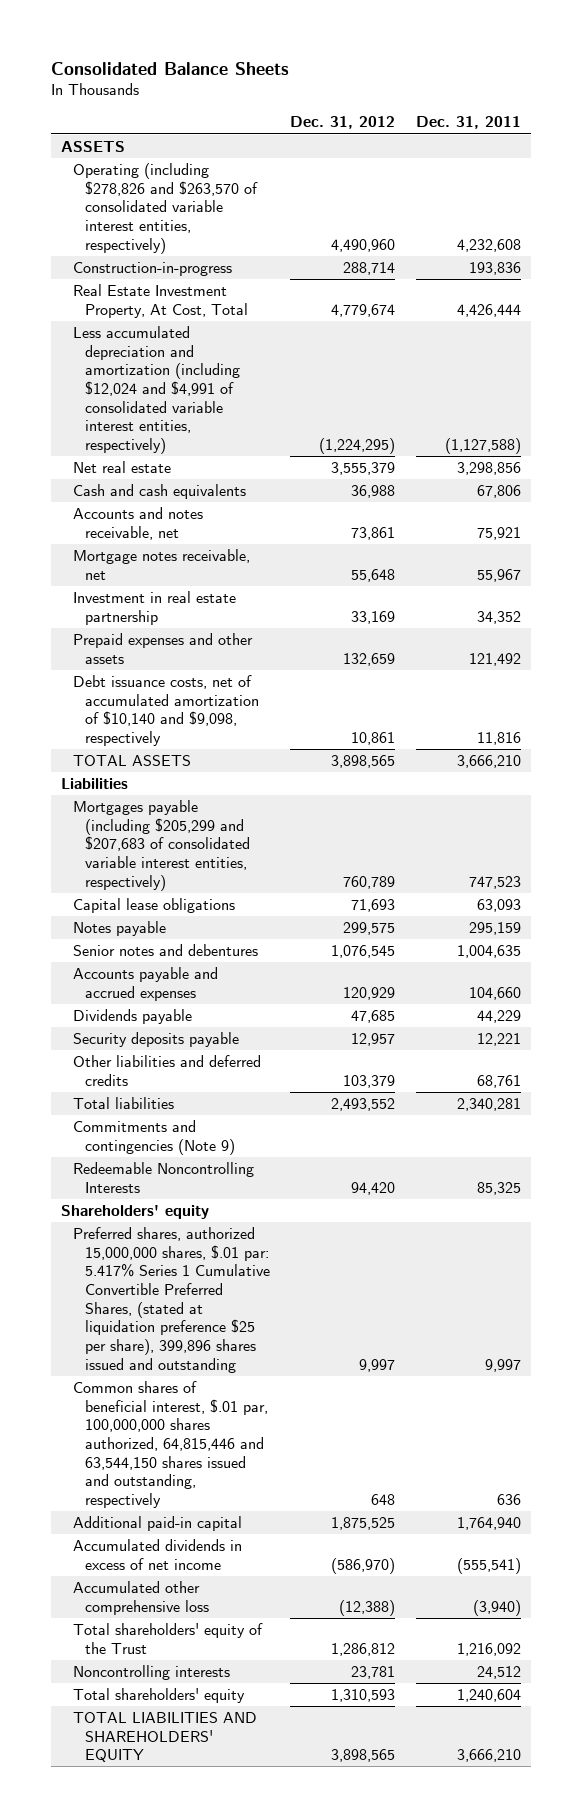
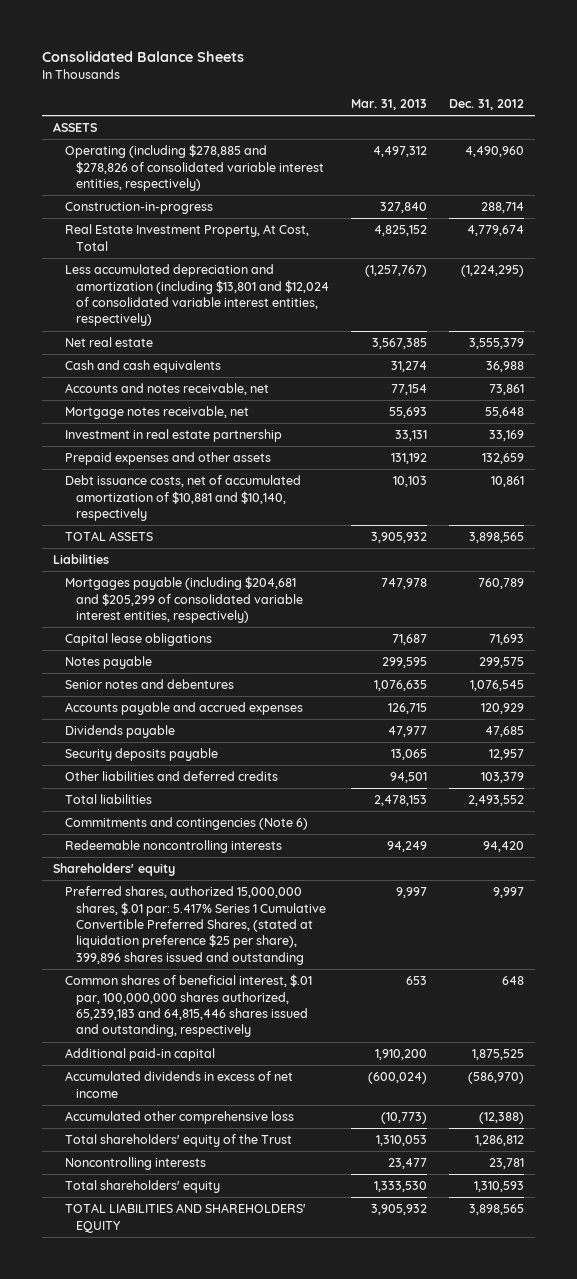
[416,116,522,130] Dec. 31, 2011 -> none
none -> [350,98,427,110] Mar. 31, 2013
[72,162,258,254] Operating (including $278,826 and $263,570 of consolidated variable interest entities, respectively) -> [64,144,324,192] Operating (including $278,885 and $278,826 of consolidated variable interest entities, respectively)
[72,325,240,455] Less accumulated depreciation and amortization (including $12,024 and $4,991 of consolidated variable interest entities, respectively) -> [64,264,329,327] Less accumulated depreciation and amortization (including $13,801 and $12,024 of consolidated variable interest entities, respectively)
[72,674,259,747] Debt issuance costs, net of accumulated amortization of $10,140 and $9,098, respectively -> [64,475,301,522] Debt issuance costs, net of accumulated amortization of $10,881 and $10,140, respectively
[72,799,250,891] Mortgages payable (including $205,299 and $207,683 of consolidated variable interest entities, respectively) -> [64,576,303,624] Mortgages payable (including $204,681 and $205,299 of consolidated variable interest entities, respectively)
[72,1119,235,1155] Commitments and contingencies (Note 9) -> [64,817,308,831] Commitments and contingencies (Note 6)
[72,1161,254,1193] Redeemable Noncontrolling Interests -> [64,840,282,854] Redeemable noncontrolling interests
[72,1380,268,1509] Common shares of beneficial interest, $.01 par, 100,000,000 shares authorized, 64,815,446 and 63,544,150 shares issued and outstanding, respectively -> [64,974,312,1038] Common shares of beneficial interest, $.01 par, 100,000,000 shares authorized, 65,239,183 and 64,815,446 shares issued and outstanding, respectively

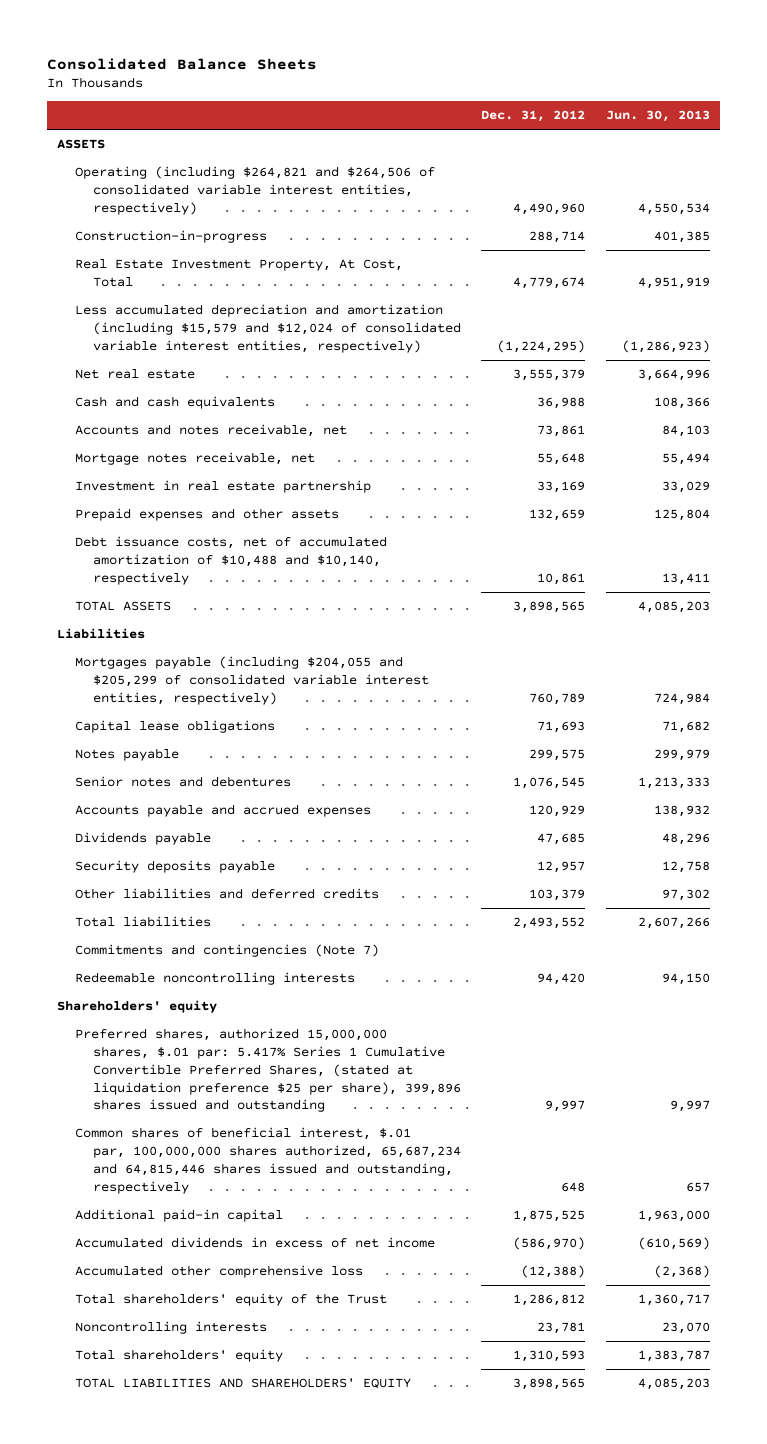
[350,98,427,110] Mar. 31, 2013 -> none
none -> [605,110,710,123] Jun. 30, 2013
[64,144,324,192] Operating (including $278,885 and $278,826 of consolidated variable interest entities, respectively) -> [75,166,436,215] Operating (including $264,821 and $264,506 of consolidated variable interest entities, respectively)
[64,264,329,327] Less accumulated depreciation and amortization (including $13,801 and $12,024 of consolidated variable interest entities, respectively) -> [75,304,461,353] Less accumulated depreciation and amortization (including $15,579 and $12,024 of consolidated variable interest entities, respectively)
[64,475,301,522] Debt issuance costs, net of accumulated amortization of $10,881 and $10,140, respectively -> [75,536,388,585] Debt issuance costs, net of accumulated amortization of $10,488 and $10,140, respectively
[64,576,303,624] Mortgages payable (including $204,681 and $205,299 of consolidated variable interest entities, respectively) -> [75,656,429,705] Mortgages payable (including $204,055 and $205,299 of consolidated variable interest entities, respectively)
[64,817,308,831] Commitments and contingencies (Note 6) -> [75,944,380,958] Commitments and contingencies (Note 7)
[64,974,312,1038] Common shares of beneficial interest, $.01 par, 100,000,000 shares authorized, 65,239,183 and 64,815,446 shares issued and outstanding, respectively -> [75,1127,461,1194] Common shares of beneficial interest, $.01 par, 100,000,000 shares authorized, 65,687,234 and 64,815,446 shares issued and outstanding, respectively

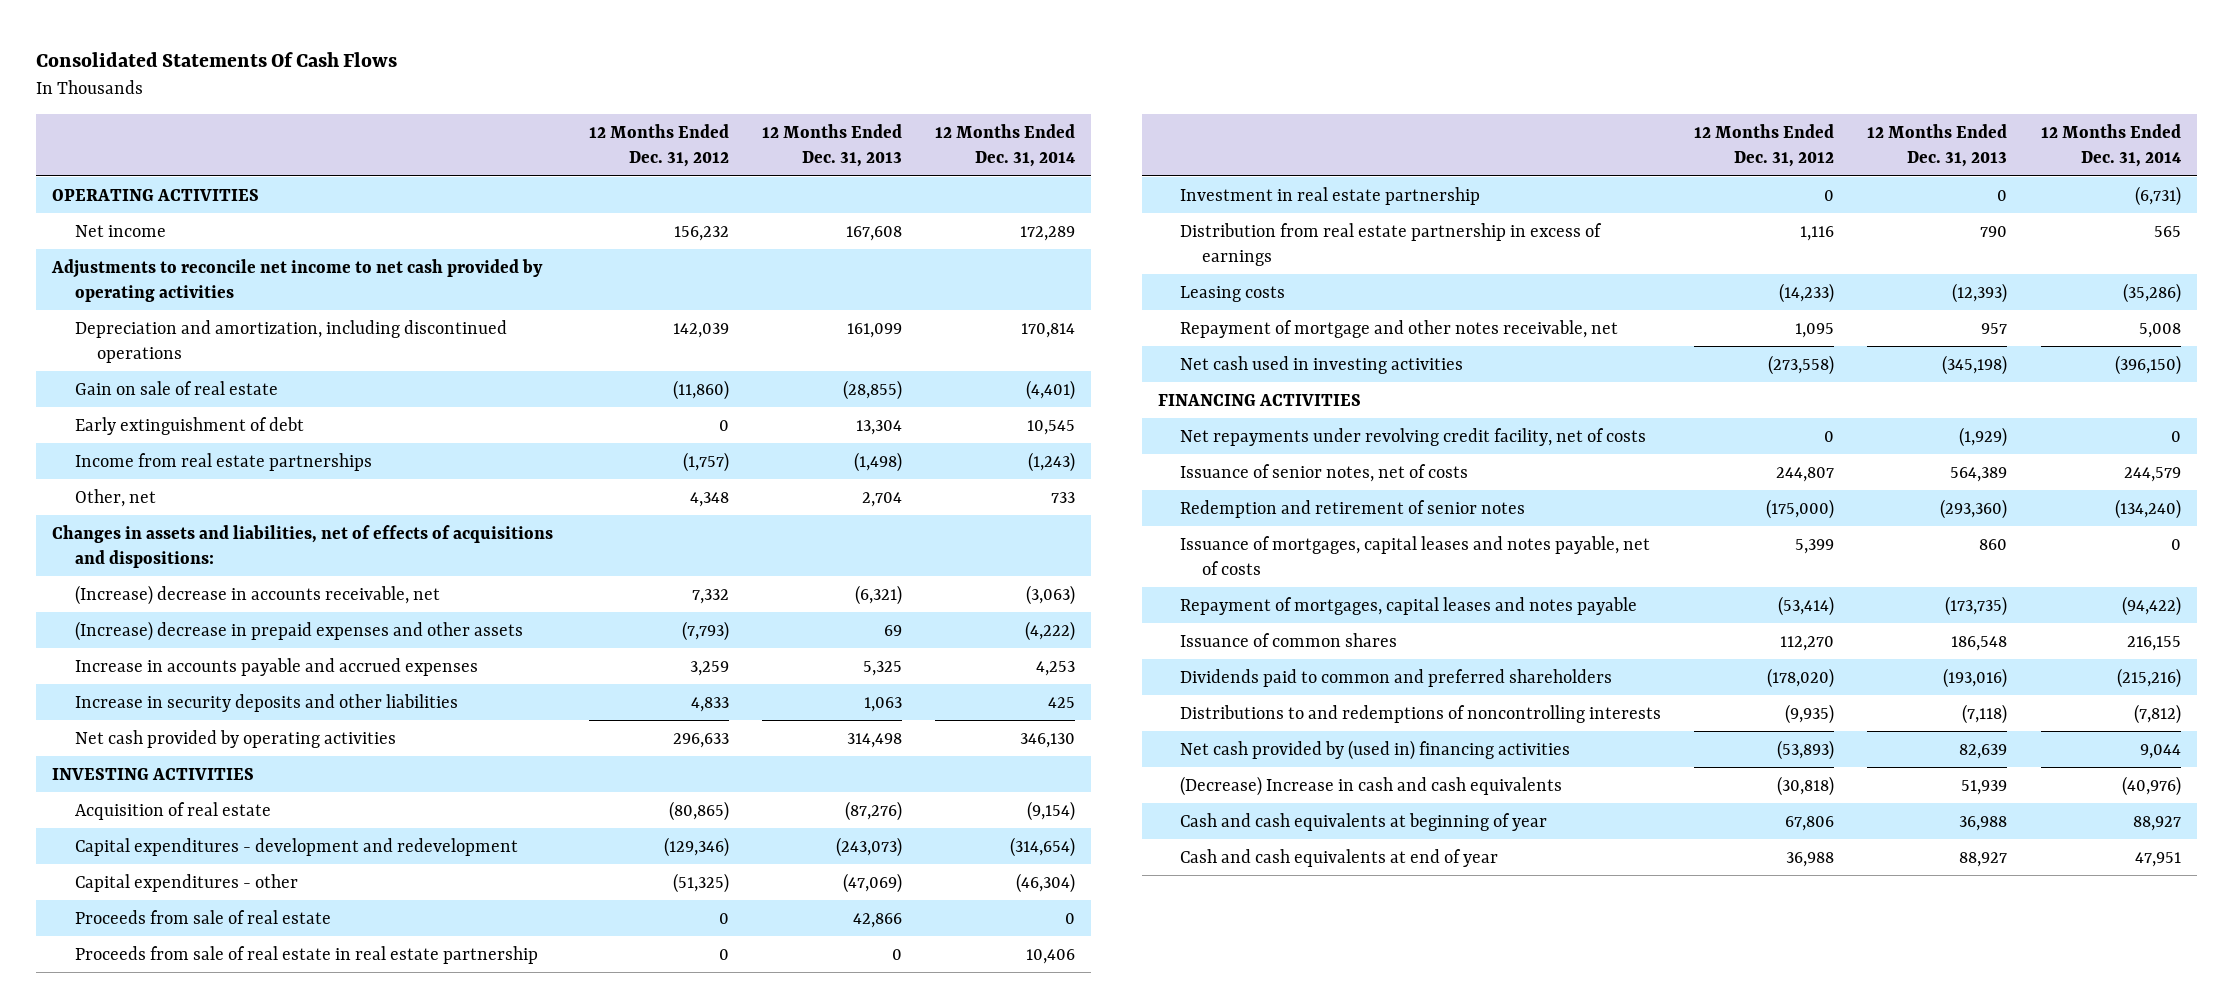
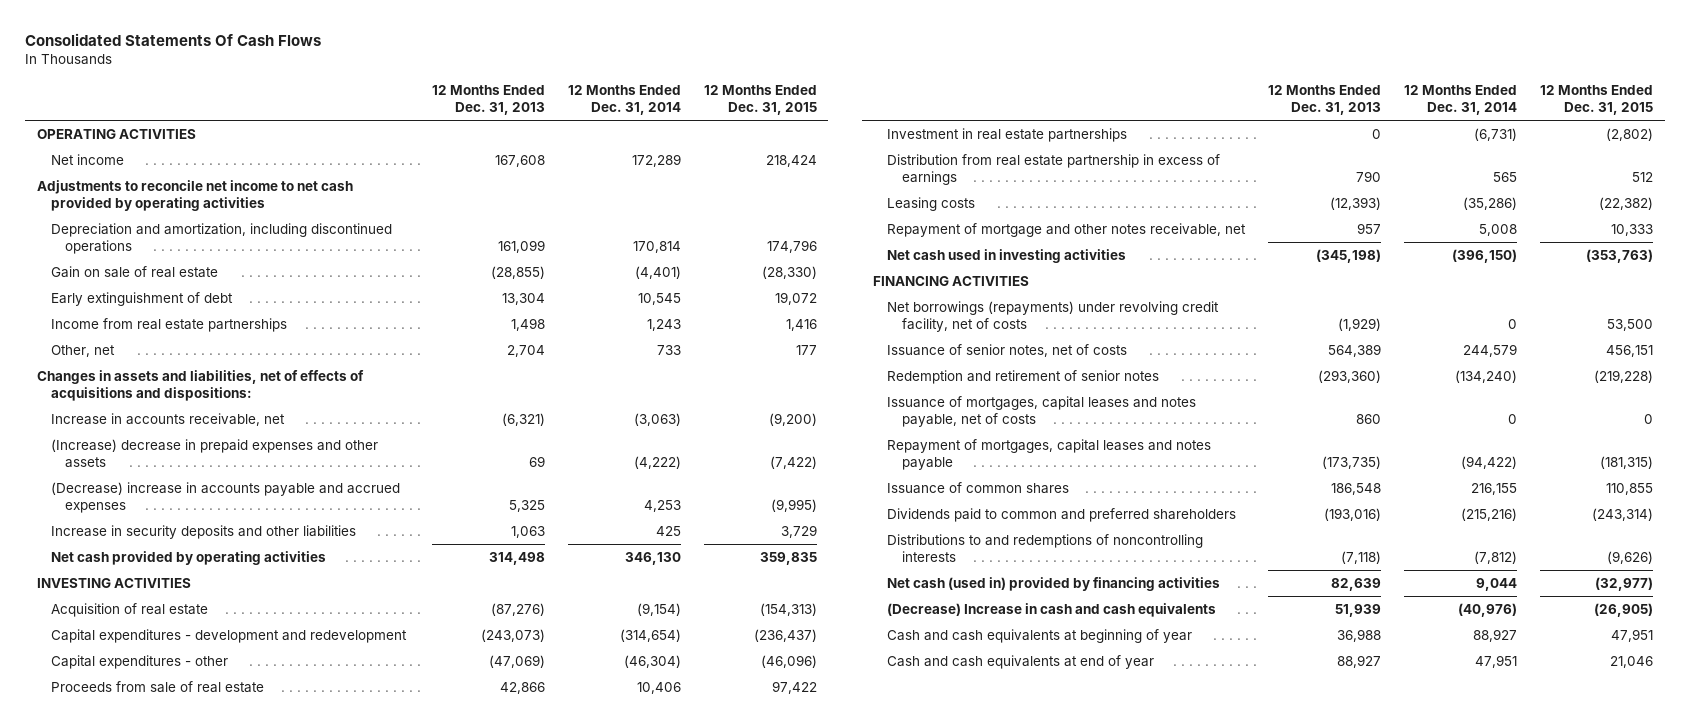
[588,124,729,168] 12 Months Ended Dec. 31, 2012 -> none
none -> [703,84,817,115] 12 Months Ended Dec. 31, 2015
[853,451,902,472] (1,498) -> [510,318,545,332] 1,498
[1027,451,1075,472] (1,243) -> [646,319,681,332] 1,243
[74,584,440,605] (Increase) decrease in accounts receivable, net -> [51,413,286,427] Increase in accounts receivable, net
[74,657,478,676] Increase in accounts payable and accrued expenses -> [51,482,401,513] (Decrease) increase in accounts payable and accrued expenses
[74,945,538,964] Proceeds from sale of real estate in real estate partnership -> none
[1064,912,1075,924] 0 -> [636,682,681,695] 10,406
[1180,186,1481,205] Investment in real estate partnership -> [887,128,1128,143] Investment in real estate partnerships
[1180,427,1647,446] Net repayments under revolving credit facility, net of costs -> [887,301,1220,332] Net borrowings (repayments) under revolving credit facility, net of costs
[1180,739,1571,760] Net cash provided by (used in) financing activities -> [887,577,1221,592] Net cash (used in) provided by financing activities

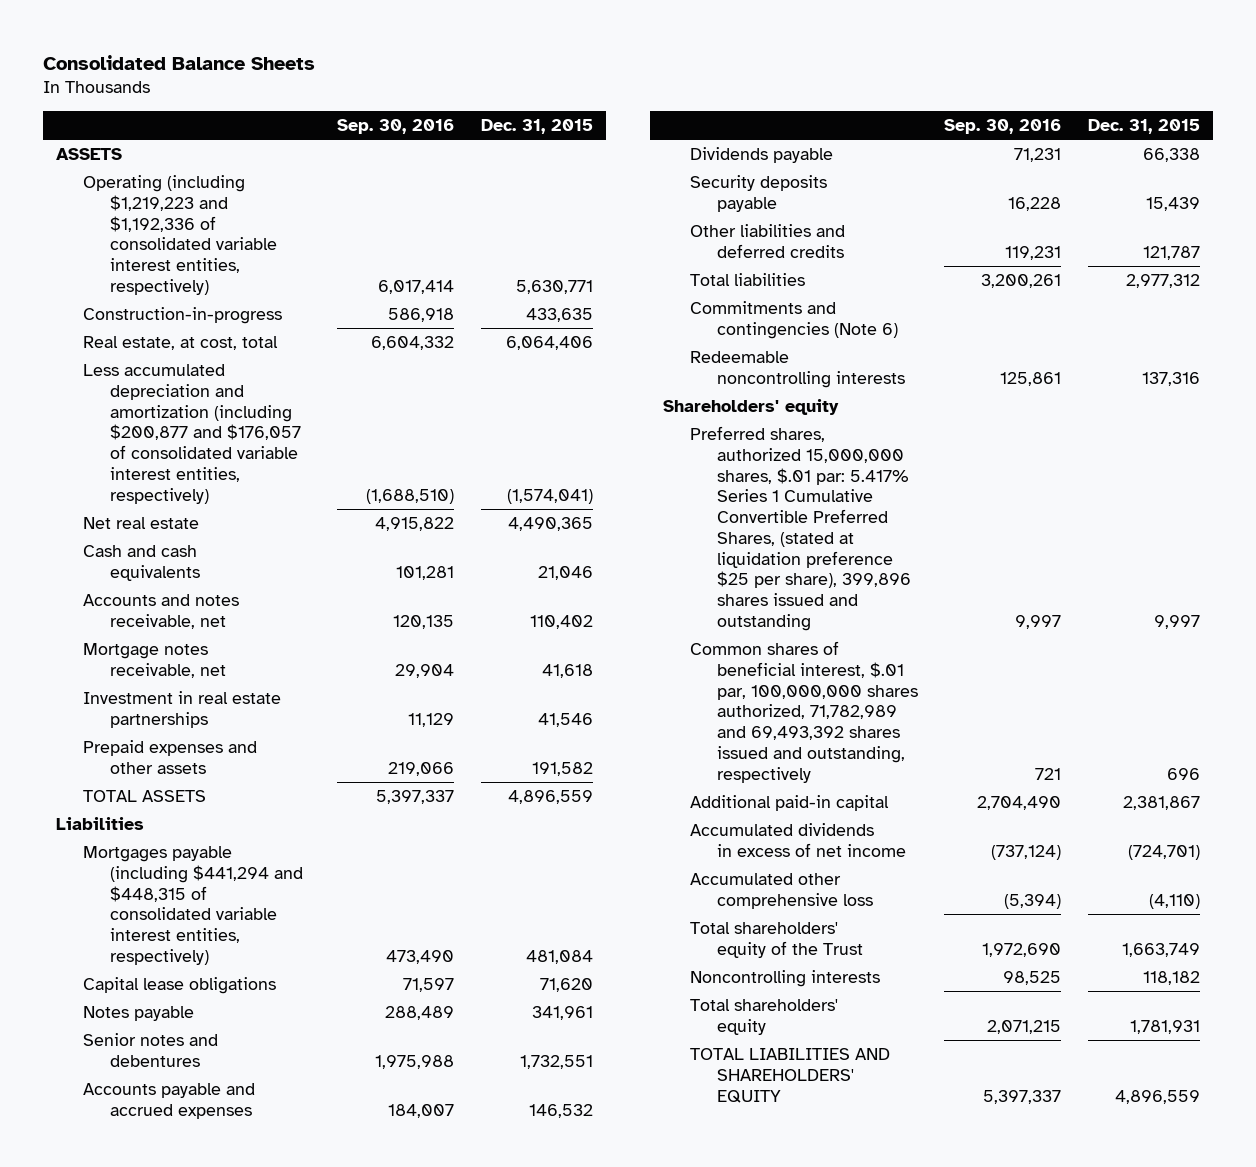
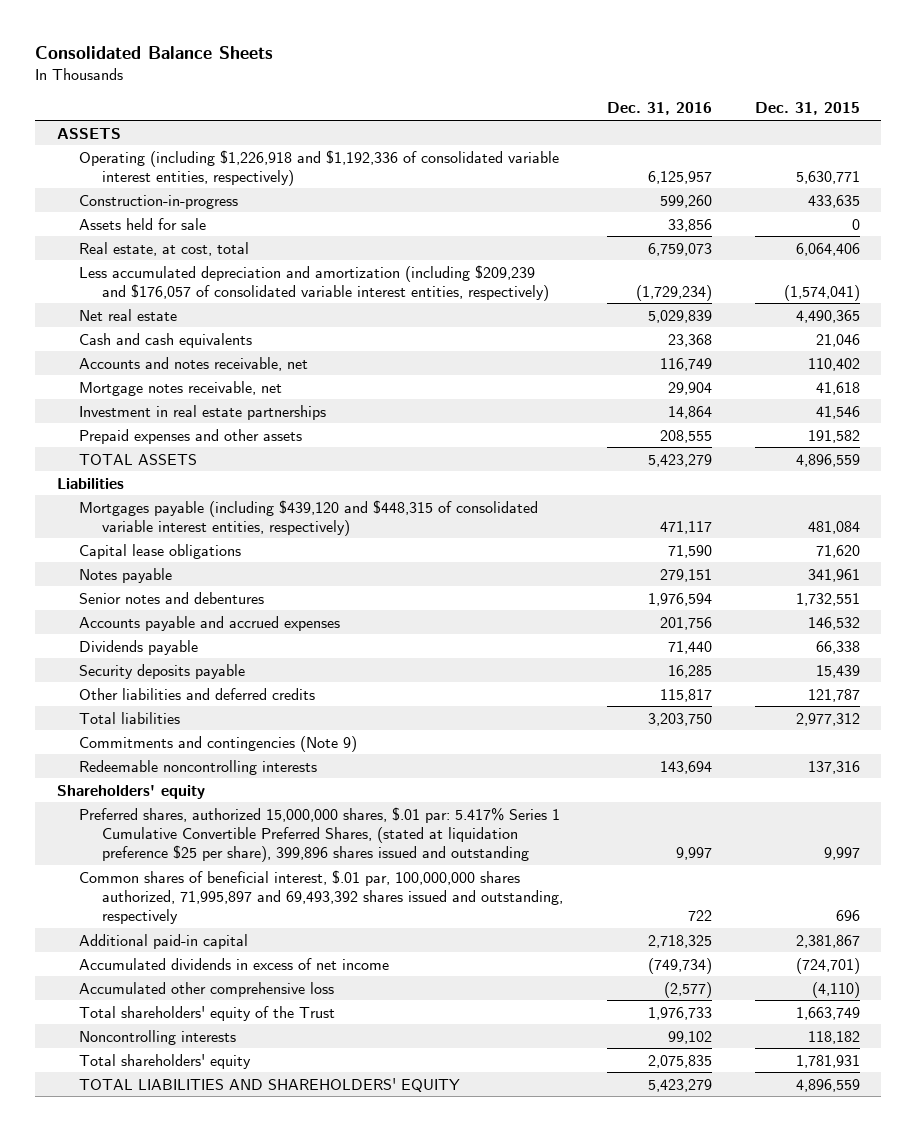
[337,118,455,134] Sep. 30, 2016 -> none
none -> [606,102,712,116] Dec. 31, 2016
[82,175,277,295] Operating (including $1,219,223 and $1,192,336 of consolidated variable interest entities, respectively) -> [79,149,560,186] Operating (including $1,226,918 and $1,192,336 of consolidated variable interest entities, respectively)
none -> [79,217,207,230] Assets held for sale
[82,364,301,504] Less accumulated depreciation and amortization (including $200,877 and $176,057 of consolidated variable interest entities, respectively) -> [79,264,550,301] Less accumulated depreciation and amortization (including $209,239 and $176,057 of consolidated variable interest entities, respectively)
[82,846,303,965] Mortgages payable (including $441,294 and $448,315 of consolidated variable interest entities, respectively) -> [79,499,539,536] Mortgages payable (including $439,120 and $448,315 of consolidated variable interest entities, respectively)
[689,301,898,339] Commitments and contingencies (Note 6) -> [79,735,358,752] Commitments and contingencies (Note 9)
[689,641,918,783] Common shares of beneficial interest, $.01 par, 100,000,000 shares authorized, 71,782,989 and 69,493,392 shares issued and outstanding, respectively -> [79,869,564,924] Common shares of beneficial interest, $.01 par, 100,000,000 shares authorized, 71,995,897 and 69,493,392 shares issued and outstanding, respectively

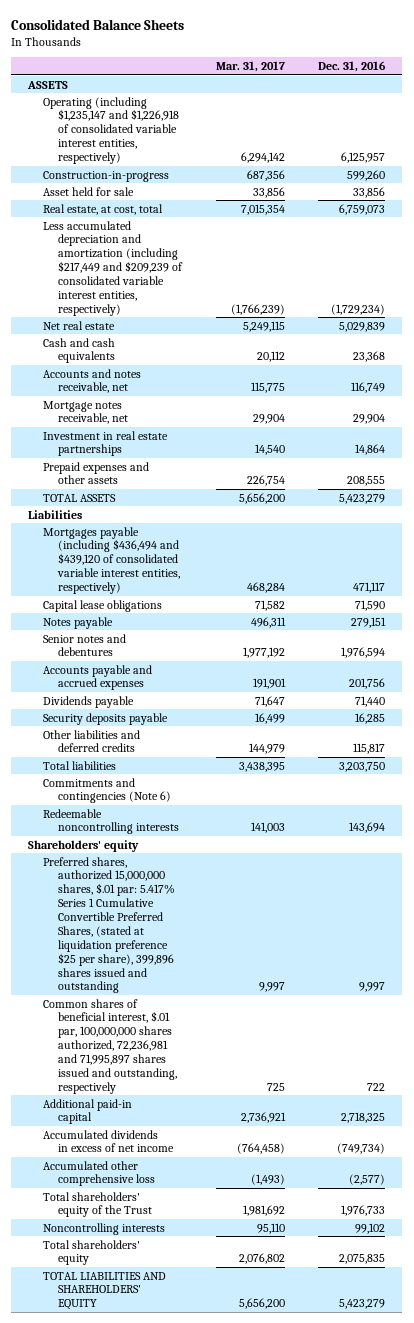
[754,102,860,116] Dec. 31, 2015 -> none
none -> [215,61,285,73] Mar. 31, 2017
[79,149,560,186] Operating (including $1,226,918 and $1,192,336 of consolidated variable interest entities, respectively) -> [43,96,179,165] Operating (including $1,235,147 and $1,226,918 of consolidated variable interest entities, respectively)
[79,217,207,230] Assets held for sale -> [43,186,135,196] Asset held for sale
[79,264,550,301] Less accumulated depreciation and amortization (including $209,239 and $176,057 of consolidated variable interest entities, respectively) -> [43,220,183,316] Less accumulated depreciation and amortization (including $217,449 and $209,239 of consolidated variable interest entities, respectively)
[79,499,539,536] Mortgages payable (including $439,120 and $448,315 of consolidated variable interest entities, respectively) -> [43,526,180,595] Mortgages payable (including $436,494 and $439,120 of consolidated variable interest entities, respectively)
[79,735,358,752] Commitments and contingencies (Note 9) -> [43,777,171,804] Commitments and contingencies (Note 6)
[79,869,564,924] Common shares of beneficial interest, $.01 par, 100,000,000 shares authorized, 71,995,897 and 69,493,392 shares issued and outstanding, respectively -> [43,998,177,1094] Common shares of beneficial interest, $.01 par, 100,000,000 shares authorized, 72,236,981 and 71,995,897 shares issued and outstanding, respectively

